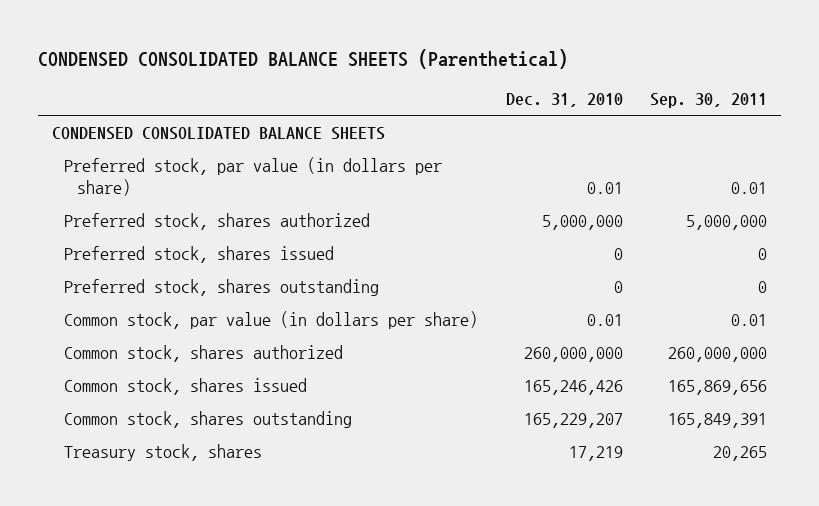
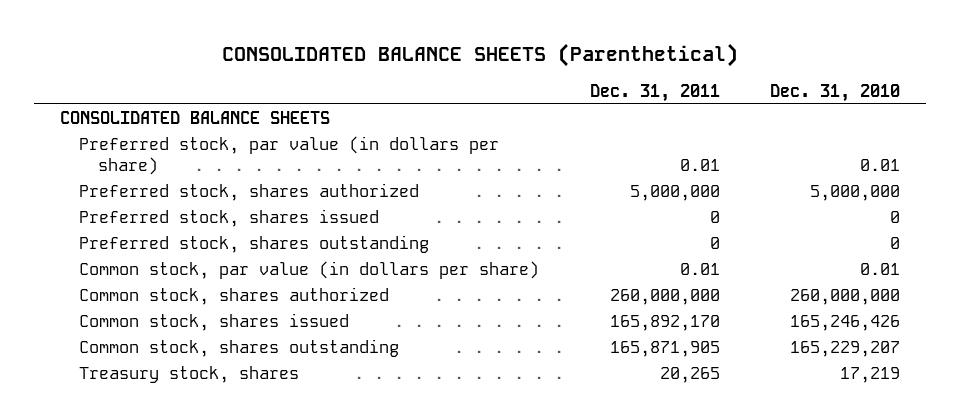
[38,49,569,70] CONDENSED CONSOLIDATED BALANCE SHEETS (Parenthetical) -> [222,42,739,67] CONSOLIDATED BALANCE SHEETS (Parenthetical)
[649,93,767,109] Sep. 30, 2011 -> none
none -> [589,83,720,102] Dec. 31, 2011
[51,127,385,141] CONDENSED CONSOLIDATED BALANCE SHEETS -> [59,110,330,124] CONSOLIDATED BALANCE SHEETS

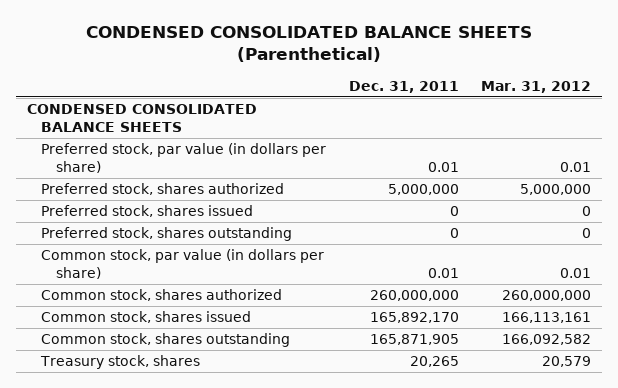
[222,42,739,67] CONSOLIDATED BALANCE SHEETS (Parenthetical) -> [85,25,532,62] CONDENSED CONSOLIDATED BALANCE SHEETS (Parenthetical)
[770,83,901,102] Dec. 31, 2010 -> none
none -> [481,80,592,93] Mar. 31, 2012
[59,110,330,124] CONSOLIDATED BALANCE SHEETS -> [26,104,257,132] CONDENSED CONSOLIDATED BALANCE SHEETS

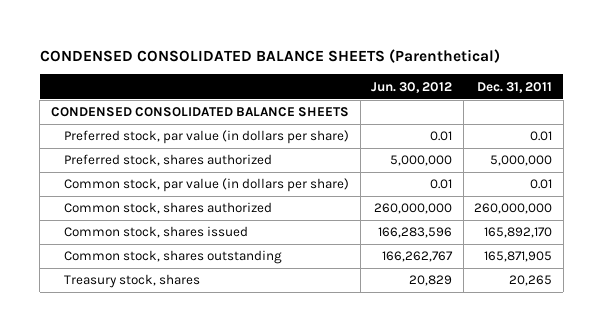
[481,80,592,93] Mar. 31, 2012 -> none
none -> [371,81,453,93] Jun. 30, 2012
[41,205,254,218] Preferred stock, shares issued -> none
[41,227,293,242] Preferred stock, shares outstanding -> none

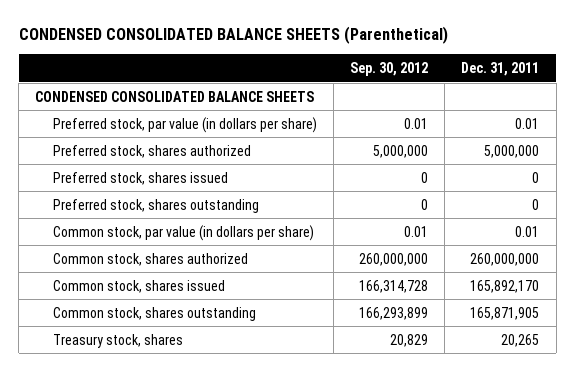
[371,81,453,93] Jun. 30, 2012 -> none
none -> [350,61,429,76] Sep. 30, 2012
none -> [52,171,228,185] Preferred stock, shares issued
none -> [52,198,259,213] Preferred stock, shares outstanding

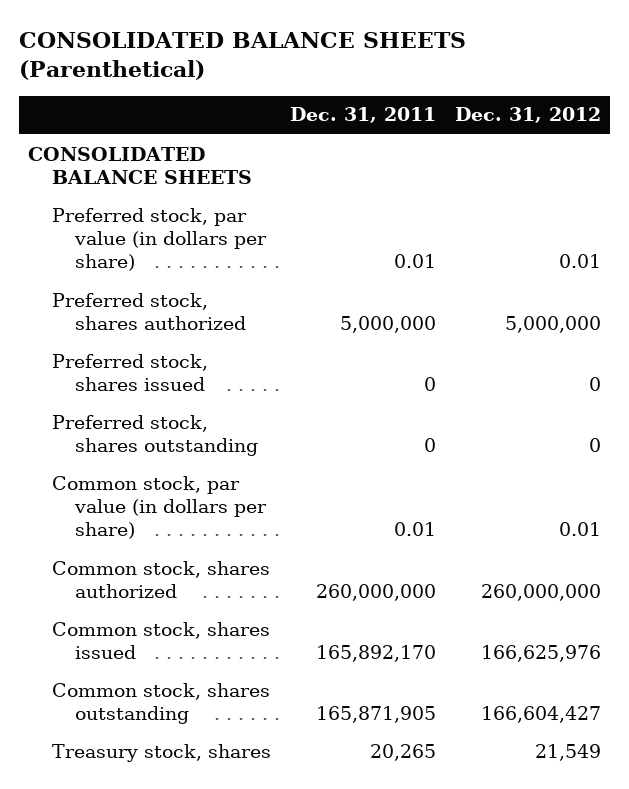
[18,26,448,45] CONDENSED CONSOLIDATED BALANCE SHEETS (Parenthetical) -> [19,31,467,80] CONSOLIDATED BALANCE SHEETS (Parenthetical)
[350,61,429,76] Sep. 30, 2012 -> none
none -> [454,107,601,124] Dec. 31, 2012
[35,90,315,102] CONDENSED CONSOLIDATED BALANCE SHEETS -> [28,146,252,185] CONSOLIDATED BALANCE SHEETS

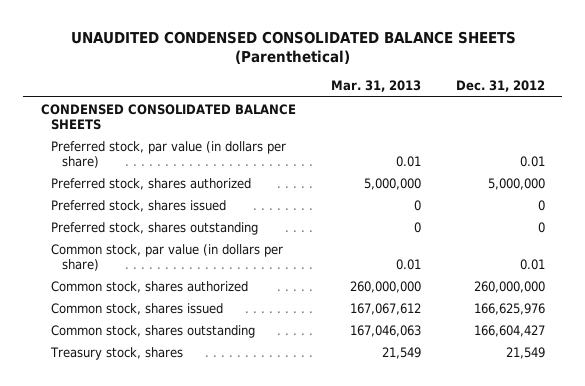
[19,31,467,80] CONSOLIDATED BALANCE SHEETS (Parenthetical) -> [70,30,516,65] UNAUDITED CONDENSED CONSOLIDATED BALANCE SHEETS (Parenthetical)
[289,107,436,124] Dec. 31, 2011 -> none
none -> [330,80,421,93] Mar. 31, 2013
[28,146,252,185] CONSOLIDATED BALANCE SHEETS -> [40,103,296,130] CONDENSED CONSOLIDATED BALANCE SHEETS

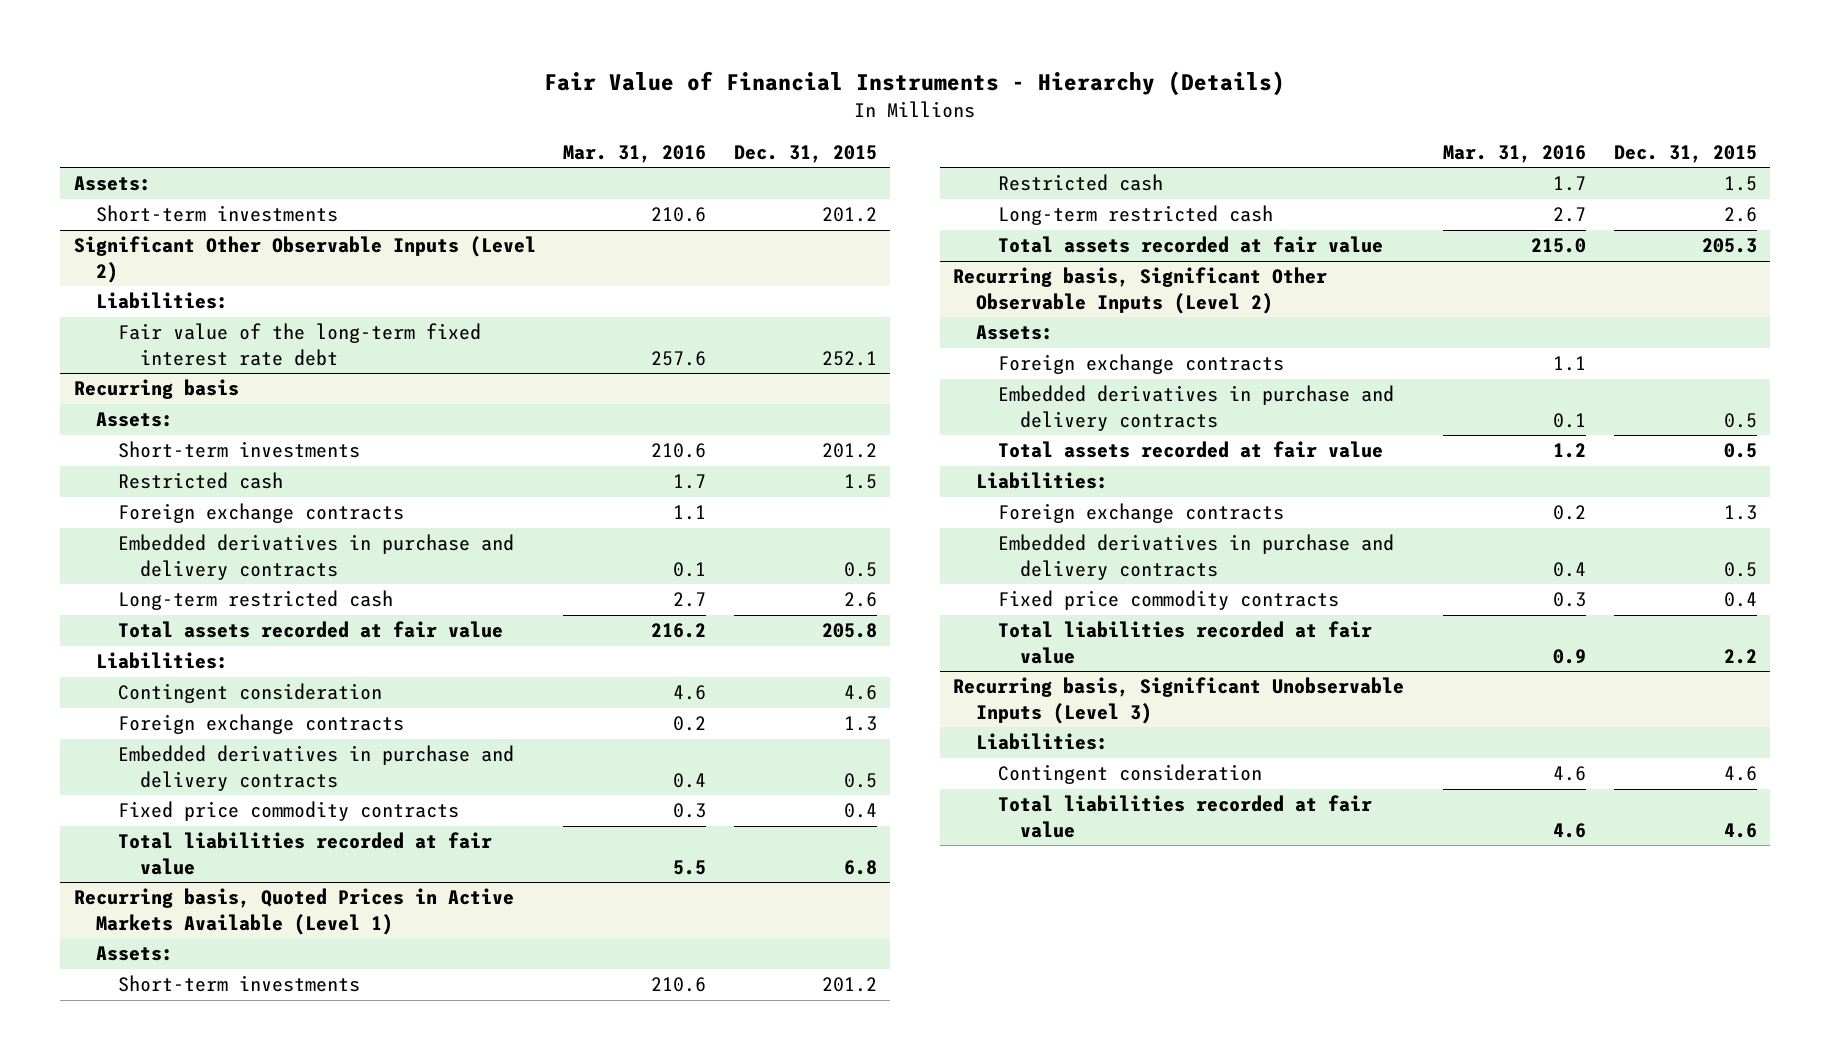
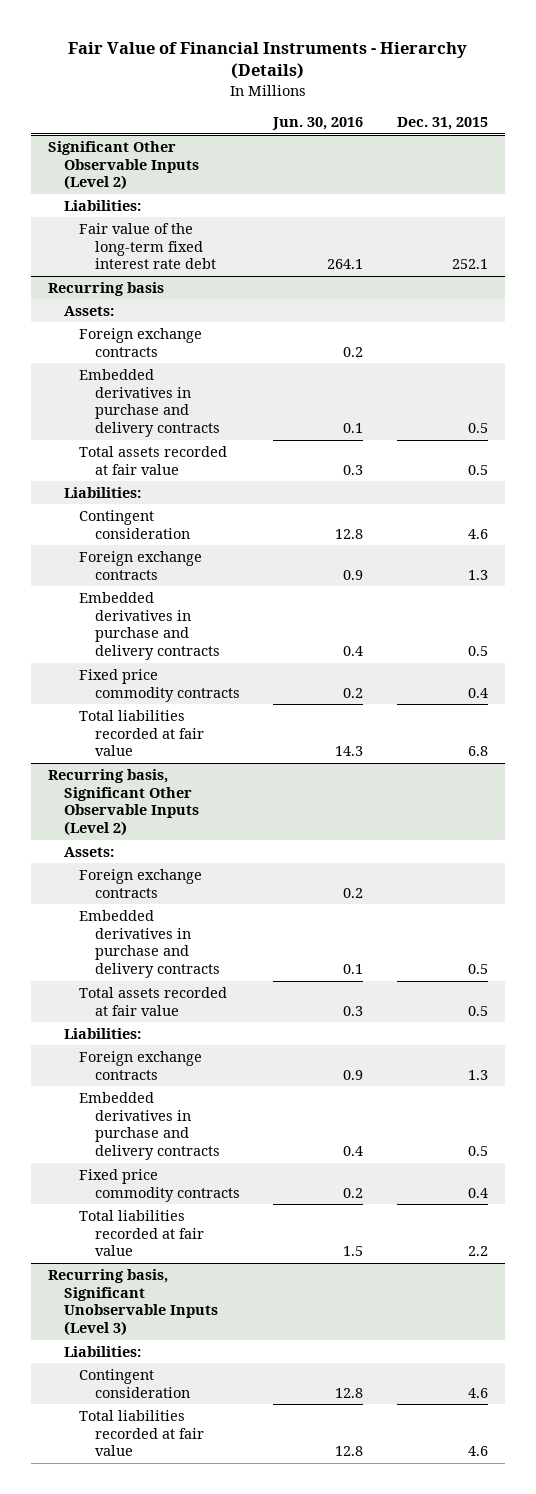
[563,144,707,163] Mar. 31, 2016 -> none
none -> [272,117,364,131] Jun. 30, 2016
[73,176,151,192] Assets: -> none
[95,205,338,223] Short-term investments -> none
[117,441,360,459] Short-term investments -> none
[117,472,283,490] Restricted cash -> none
[117,590,393,611] Long-term restricted cash -> none
[821,623,877,639] 205.8 -> [468,464,489,475] 0.5
[73,888,514,935] Recurring basis, Quoted Prices in Active Markets Available (Level 1) -> none
[95,946,173,962] Assets: -> none
[117,975,360,993] Short-term investments -> none
[997,174,1163,192] Restricted cash -> none
[997,205,1273,226] Long-term restricted cash -> none
[997,236,1383,254] Total assets recorded at fair value -> none

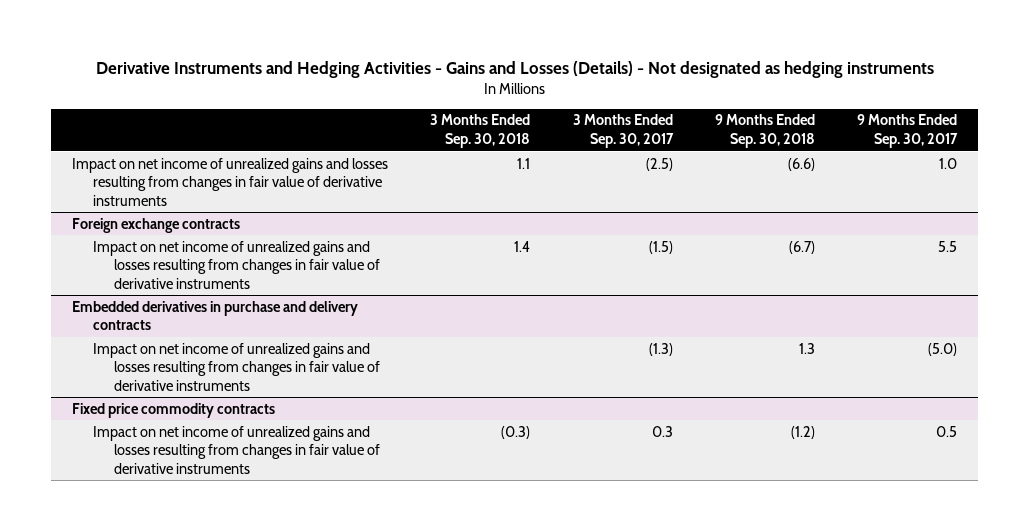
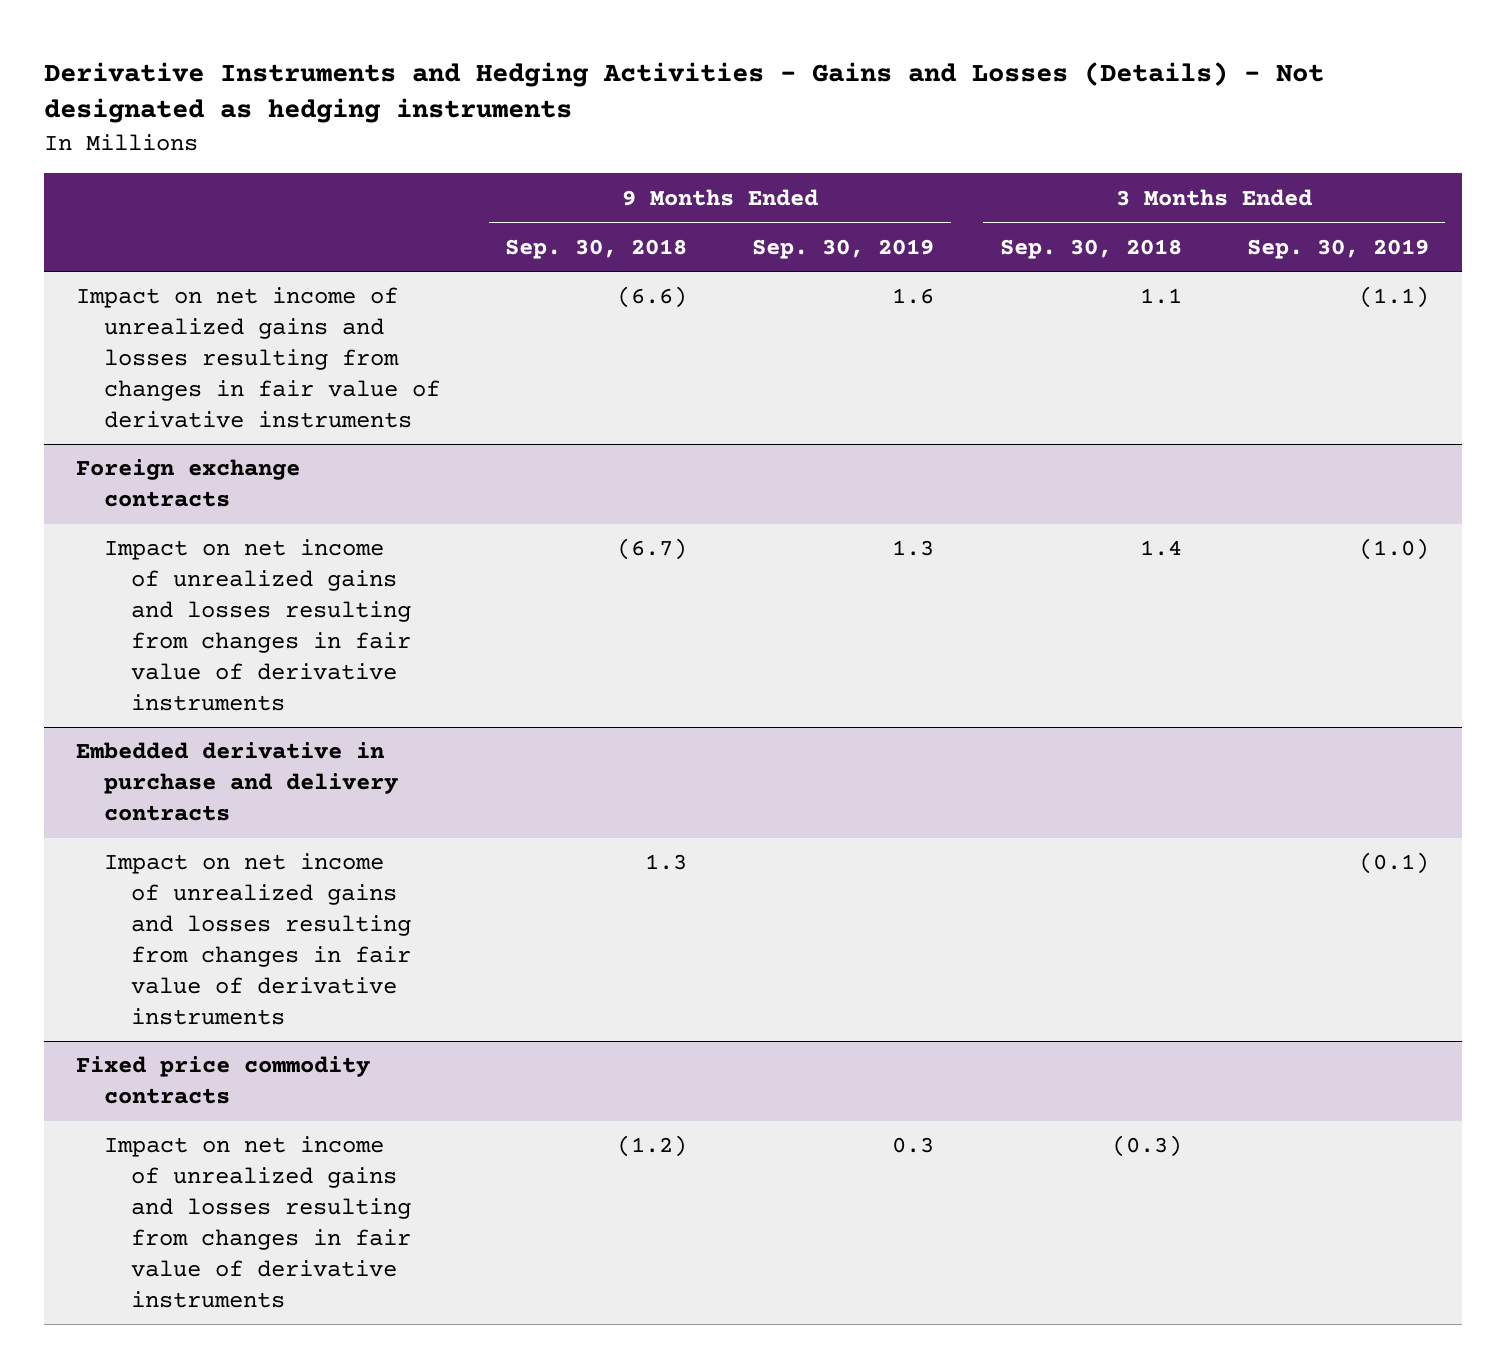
[572,114,674,149] 3 Months Ended Sep. 30, 2017 -> none
[856,114,958,149] 9 Months Ended Sep. 30, 2017 -> none
none -> [752,238,935,259] Sep. 30, 2019
none -> [1247,238,1430,259] Sep. 30, 2019
[72,300,359,331] Embedded derivatives in purchase and delivery contracts -> [76,742,398,822] Embedded derivative in purchase and delivery contracts

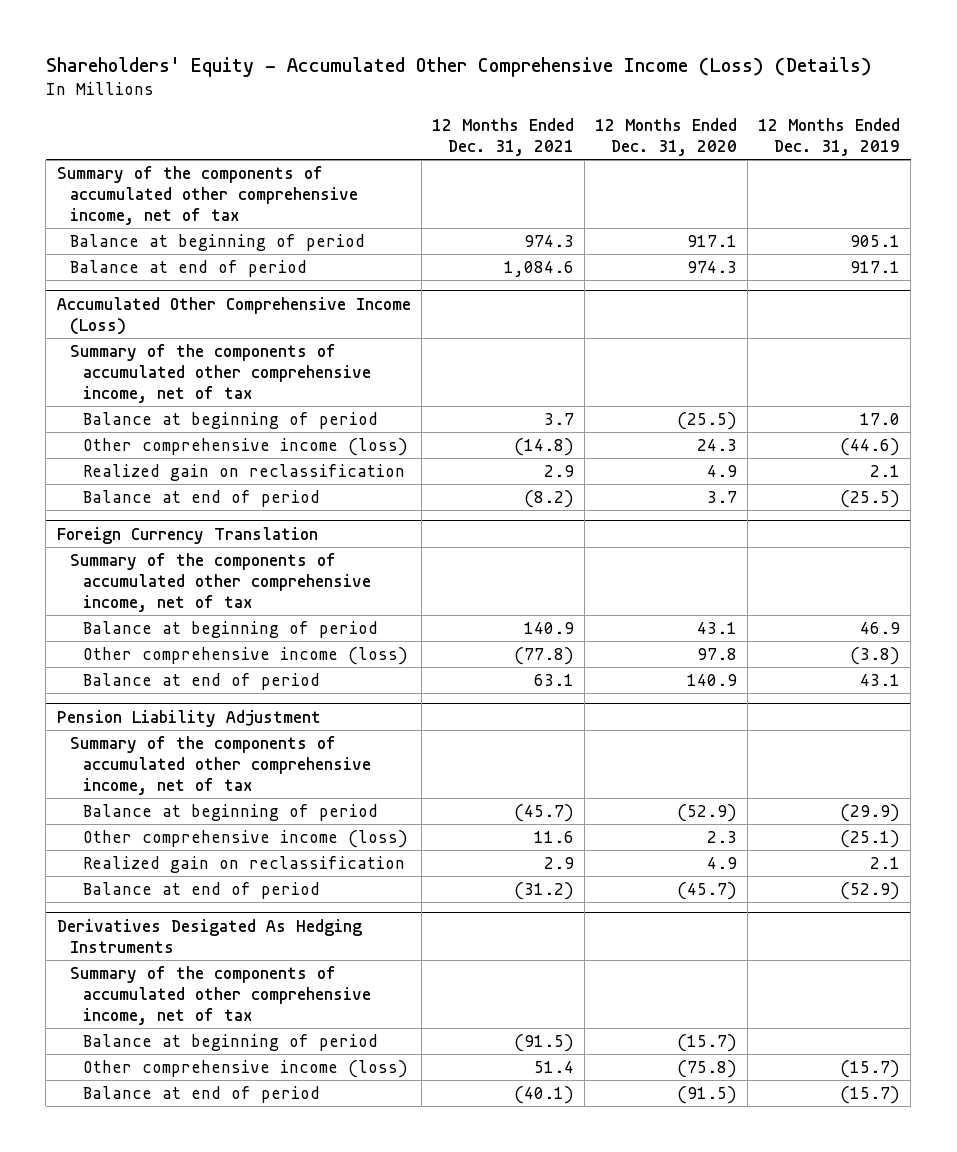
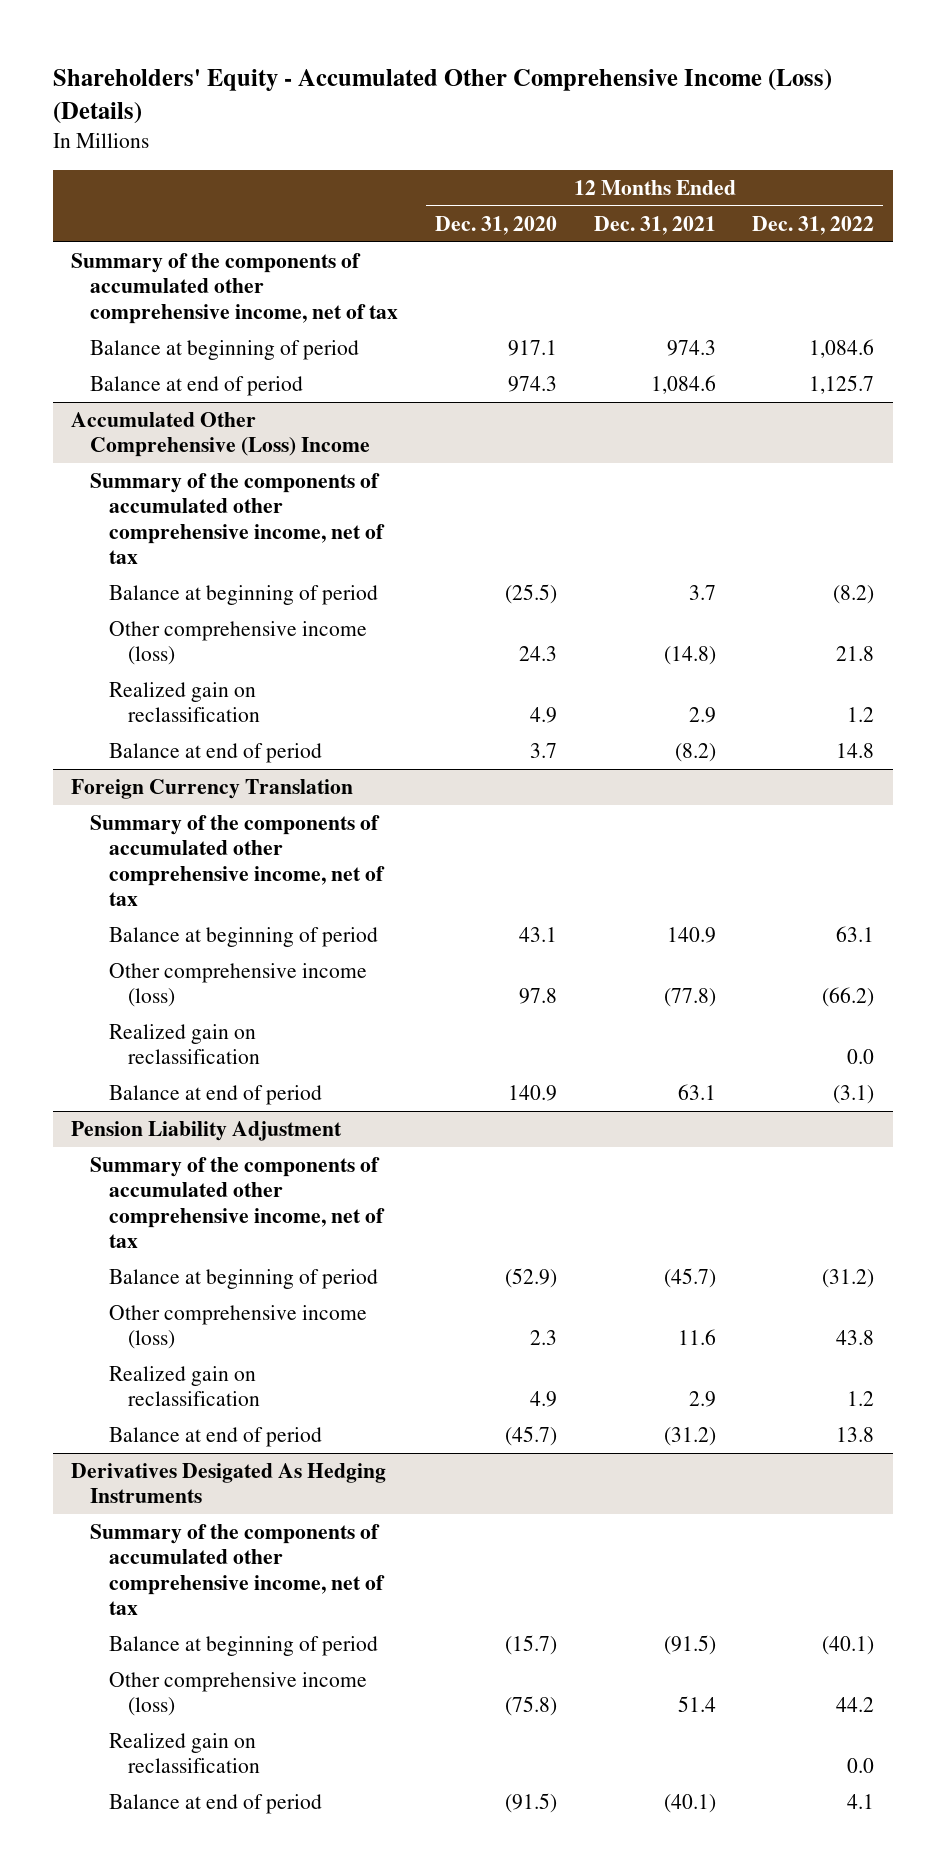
[758,118,901,157] 12 Months Ended Dec. 31, 2019 -> none
none -> [752,215,875,235] Dec. 31, 2022
[56,296,411,335] Accumulated Other Comprehensive Income (Loss) -> [70,412,371,458] Accumulated Other Comprehensive (Loss) Income
none -> [109,1024,261,1065] Realized gain on reclassification
none -> [109,1733,261,1774] Realized gain on reclassification

